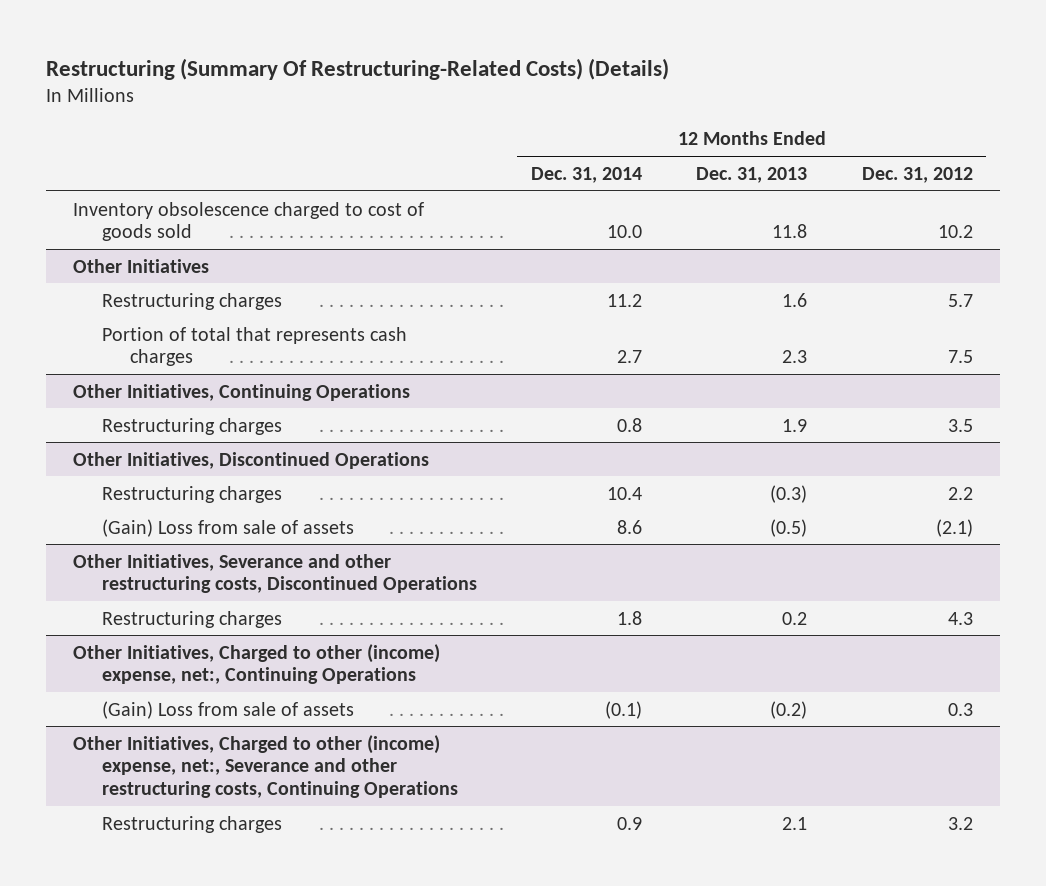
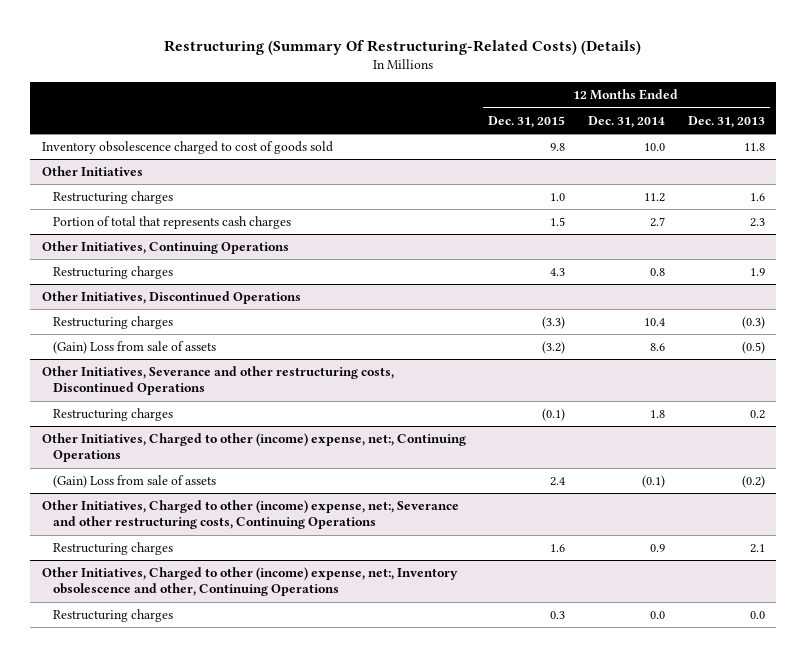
[861,166,973,183] Dec. 31, 2012 -> none
none -> [488,115,566,128] Dec. 31, 2015
none -> [41,567,458,597] Other Initiatives, Charged to other (income) expense, net:, Inventory obsolescence and other, Continuing Operations
none -> [52,609,173,623] Restructuring charges

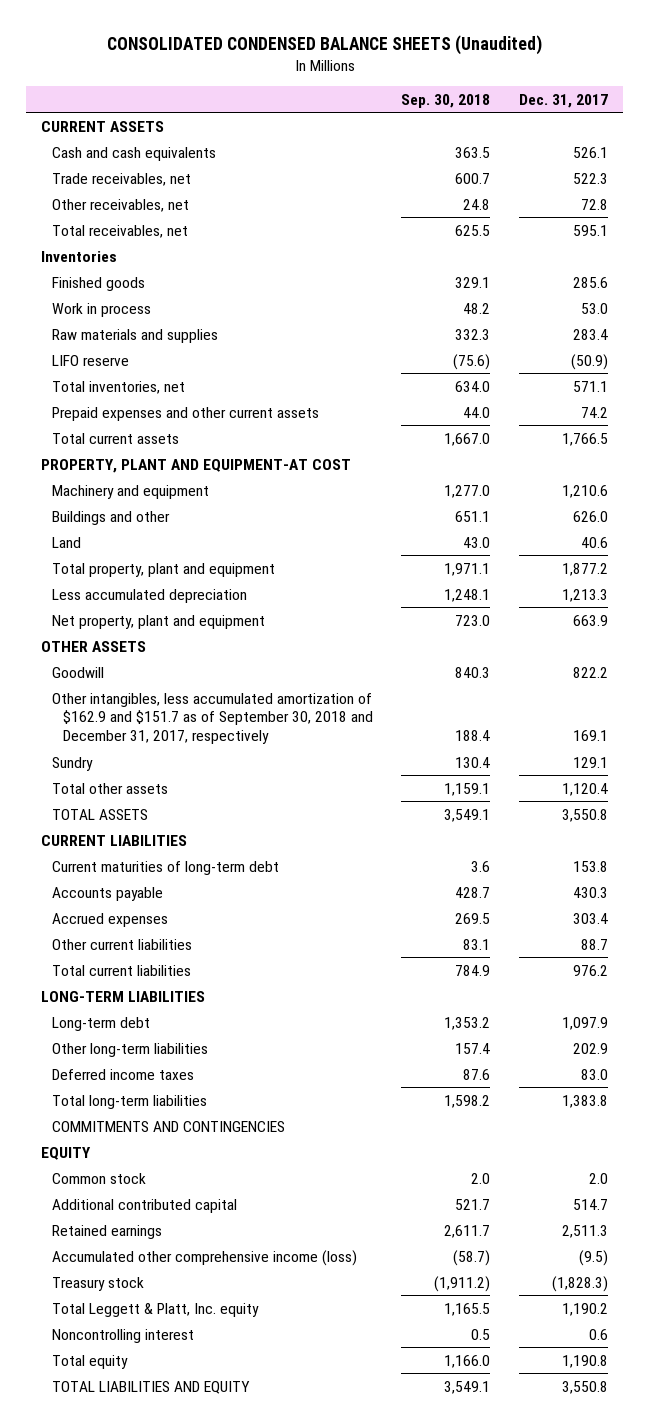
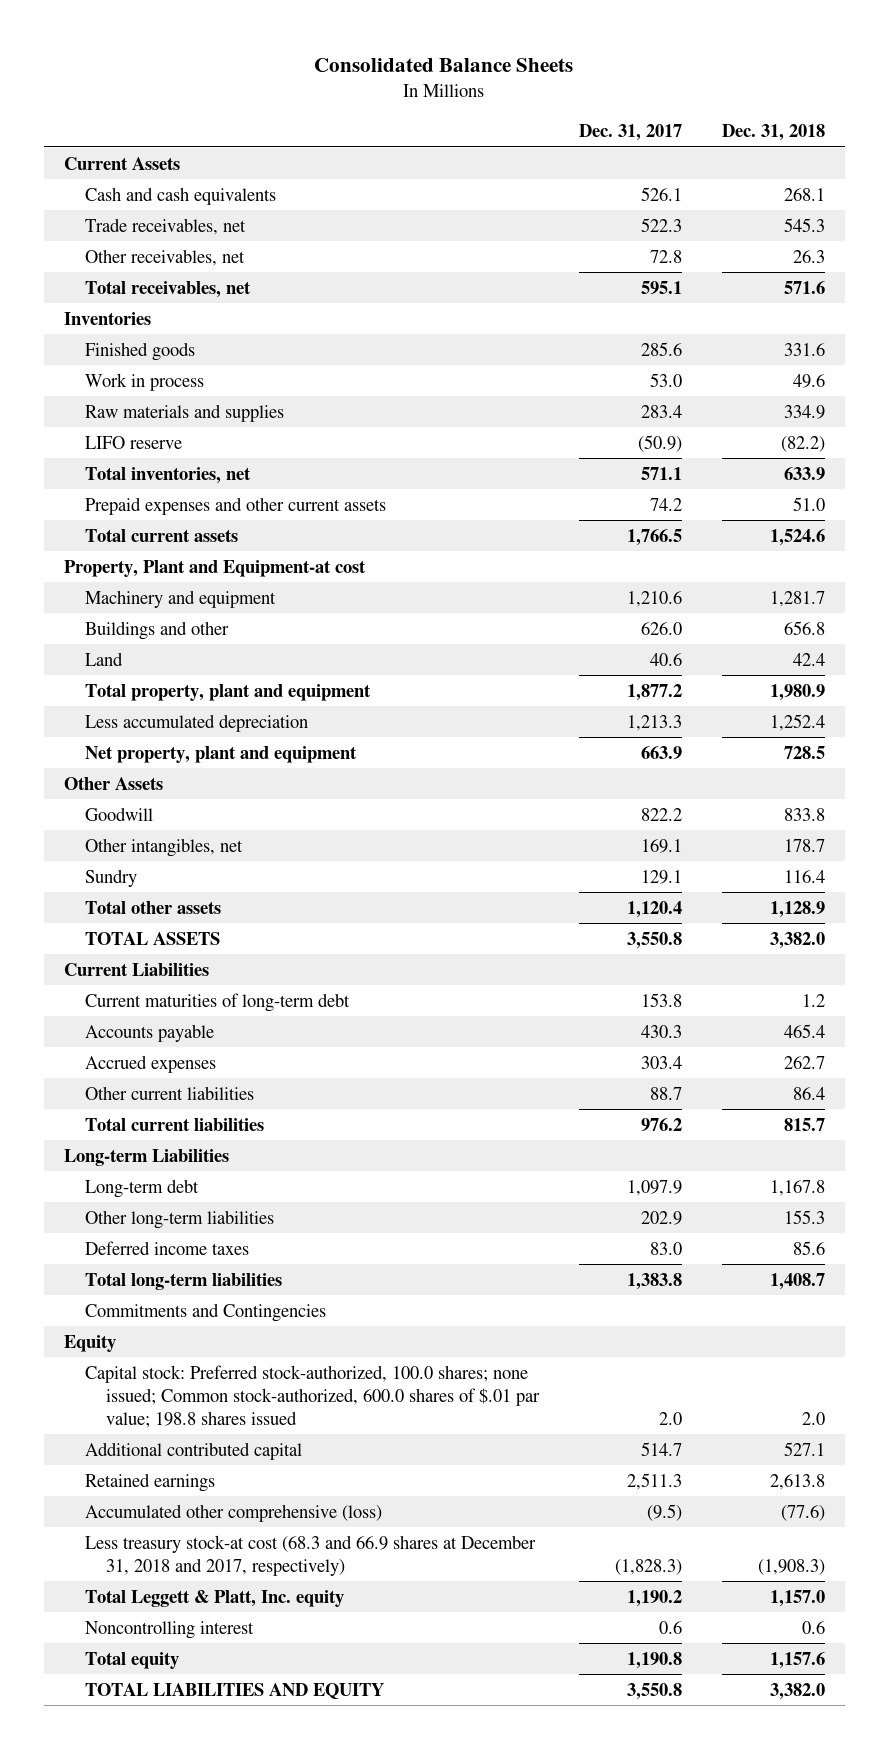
[106,35,542,56] CONSOLIDATED CONDENSED BALANCE SHEETS (Unaudited) -> [314,58,574,73] Consolidated Balance Sheets
[401,93,491,108] Sep. 30, 2018 -> none
none -> [722,124,826,142] Dec. 31, 2018
[40,120,164,132] CURRENT ASSETS -> [63,156,180,170] Current Assets
[40,458,351,473] PROPERTY, PLANT AND EQUIPMENT-AT COST -> [63,559,366,577] Property, Plant and Equipment-at cost
[40,640,146,652] OTHER ASSETS -> [63,776,163,790] Other Assets
[51,692,373,745] Other intangibles, less accumulated amortization of $162.9 and $151.7 as of September 30, 2018 and December 31, 2017, respectively -> [84,837,243,857] Other intangibles, net
[40,834,187,846] CURRENT LIABILITIES -> [63,962,209,976] Current Liabilities
[40,990,205,1002] LONG-TERM LIABILITIES -> [63,1148,229,1166] Long-term Liabilities
[51,1120,285,1132] COMMITMENTS AND CONTINGENCIES -> [84,1302,326,1322] Commitments and Contingencies
[40,1146,91,1160] EQUITY -> [63,1334,116,1352] Equity
[51,1172,146,1184] Common stock -> [84,1364,541,1429] Capital stock: Preferred stock-authorized, 100.0 shares; none issued; Common stock-authorized, 600.0 shares of $.01 par value; 198.8 shares issued
[51,1249,357,1266] Accumulated other comprehensive income (loss) -> [84,1503,382,1522] Accumulated other comprehensive (loss)
[51,1276,144,1291] Treasury stock -> [84,1534,536,1576] Less treasury stock-at cost (68.3 and 66.9 shares at December 31, 2018 and 2017, respectively)

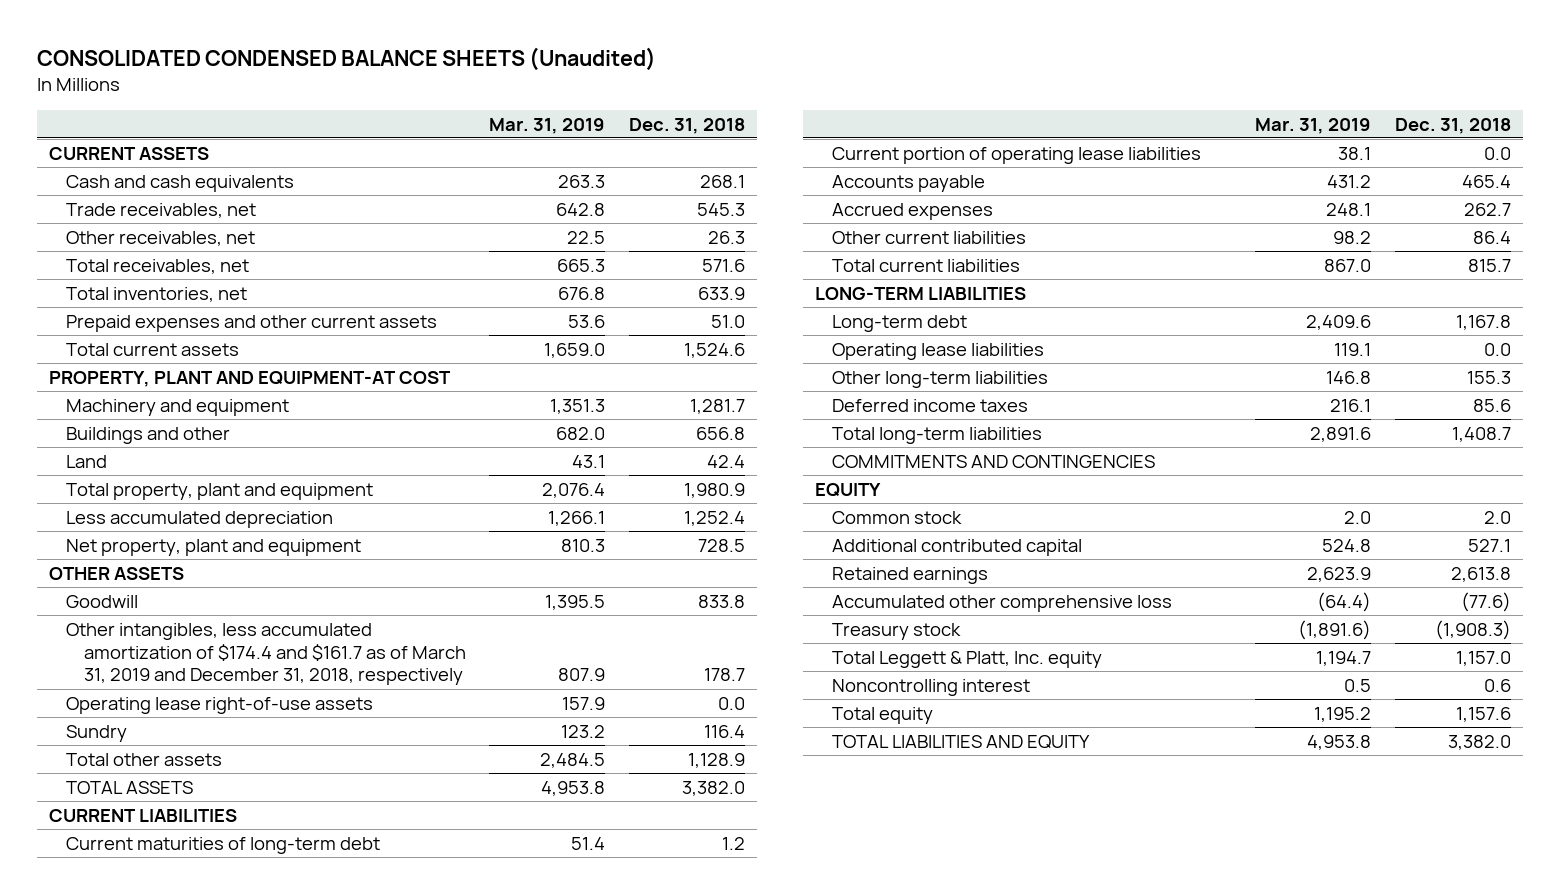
[314,58,574,73] Consolidated Balance Sheets -> [37,46,657,71] CONSOLIDATED CONDENSED BALANCE SHEETS (Unaudited)
[579,124,683,142] Dec. 31, 2017 -> none
none -> [489,117,606,134] Mar. 31, 2019
[63,156,180,170] Current Assets -> [48,146,209,160] CURRENT ASSETS
[63,311,151,325] Inventories -> none
[84,341,195,361] Finished goods -> none
[84,372,204,391] Work in process -> none
[84,403,284,422] Raw materials and supplies -> none
[84,435,182,449] LIFO reserve -> none
[63,559,366,577] Property, Plant and Equipment-at cost -> [48,370,451,387] PROPERTY, PLANT AND EQUIPMENT-AT COST
[63,776,163,790] Other Assets -> [48,566,184,580] OTHER ASSETS
[84,837,243,857] Other intangibles, net -> [66,622,466,686] Other intangibles, less accumulated amortization of $174.4 and $161.7 as of March 31, 2019 and December 31, 2018, respectively
none -> [66,696,374,714] Operating lease right-of-use assets
[63,962,209,976] Current Liabilities -> [48,808,237,822] CURRENT LIABILITIES
none -> [832,146,1202,164] Current portion of operating lease liabilities
[63,1148,229,1166] Long-term Liabilities -> [815,286,1027,300] LONG-TERM LIABILITIES
none -> [832,342,1045,360] Operating lease liabilities
[84,1302,326,1322] Commitments and Contingencies -> [832,454,1156,468] COMMITMENTS AND CONTINGENCIES
[63,1334,116,1352] Equity -> [815,482,882,497] EQUITY
[84,1364,541,1429] Capital stock: Preferred stock-authorized, 100.0 shares; none issued; Common stock-authorized, 600.0 shares of $.01 par value; 198.8 shares issued -> [832,510,963,524] Common stock
[84,1503,382,1522] Accumulated other comprehensive (loss) -> [832,594,1173,612] Accumulated other comprehensive loss
[84,1534,536,1576] Less treasury stock-at cost (68.3 and 66.9 shares at December 31, 2018 and 2017, respectively) -> [832,622,962,640] Treasury stock

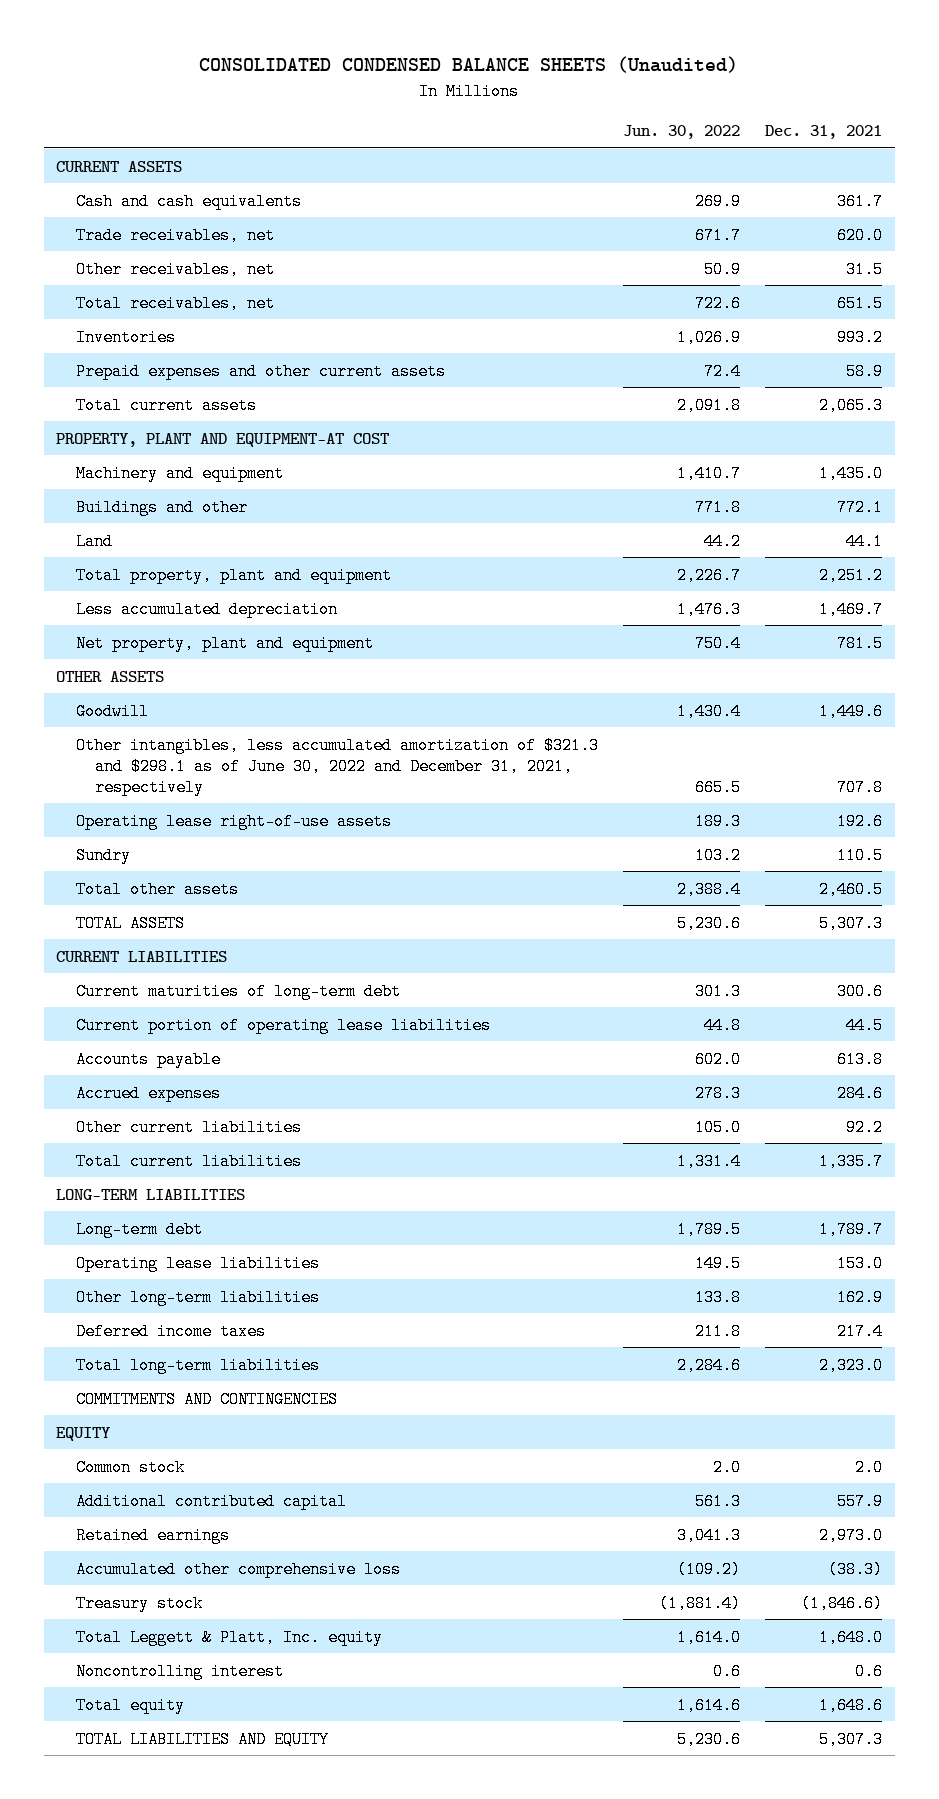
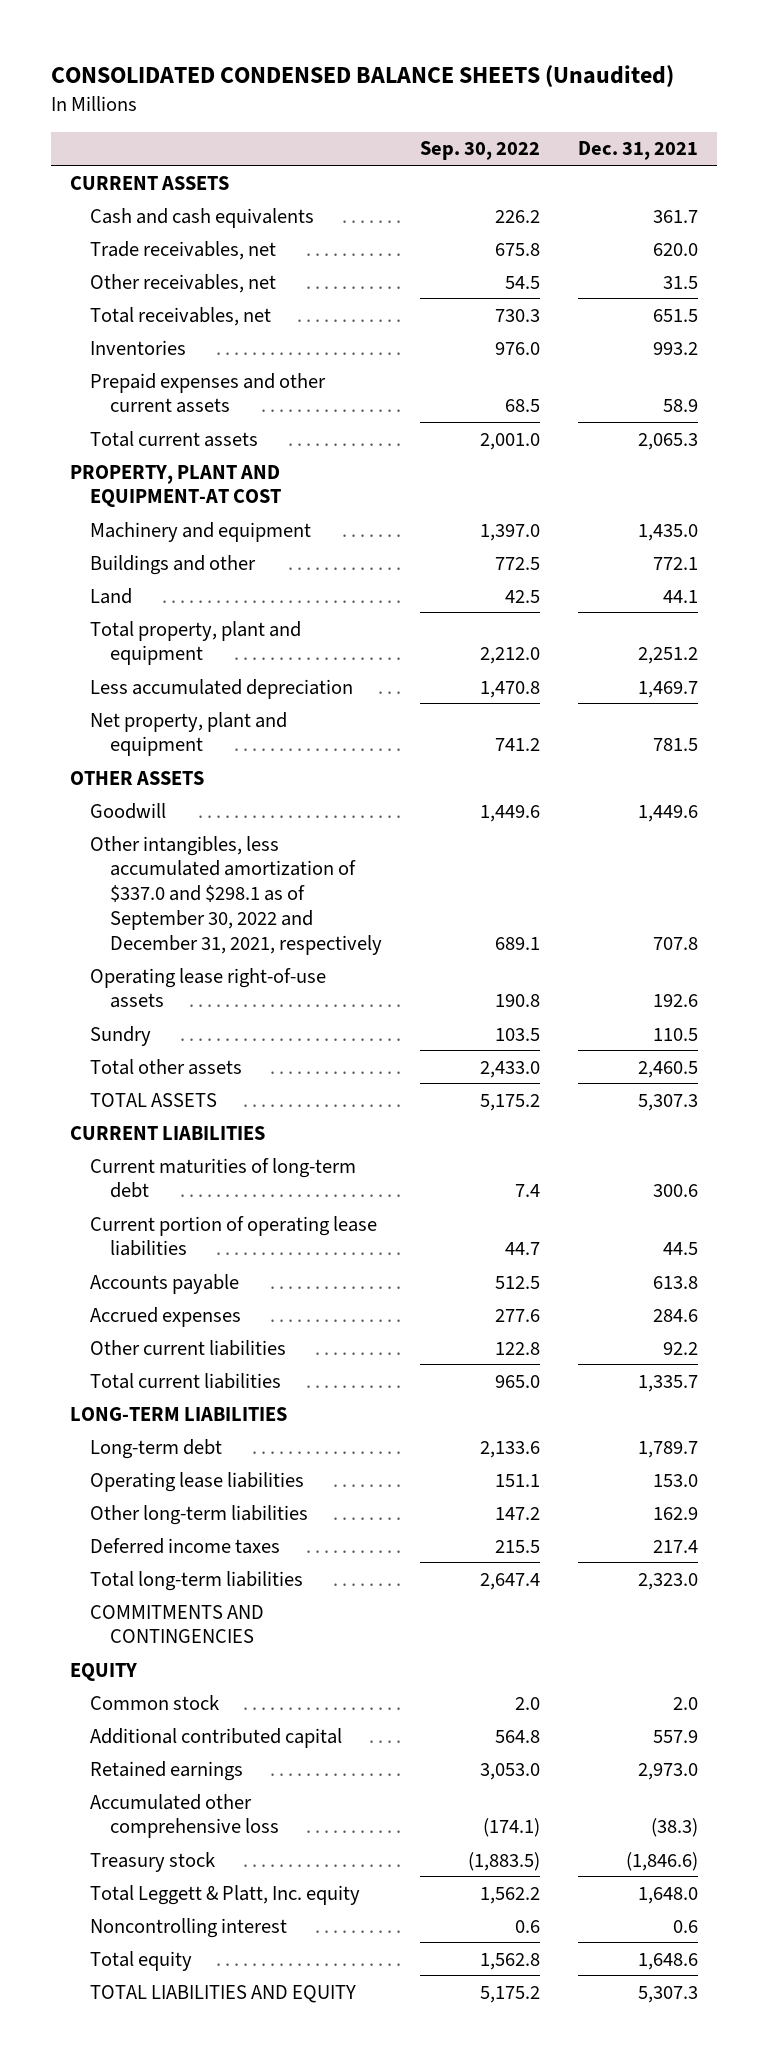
[623,124,741,139] Jun. 30, 2022 -> none
none -> [419,141,540,161] Sep. 30, 2022
[75,736,599,796] Other intangibles, less accumulated amortization of $321.3 and $298.1 as of June 30, 2022 and December 31, 2021, respectively -> [89,835,382,955] Other intangibles, less accumulated amortization of $337.0 and $298.1 as of September 30, 2022 and December 31, 2021, respectively

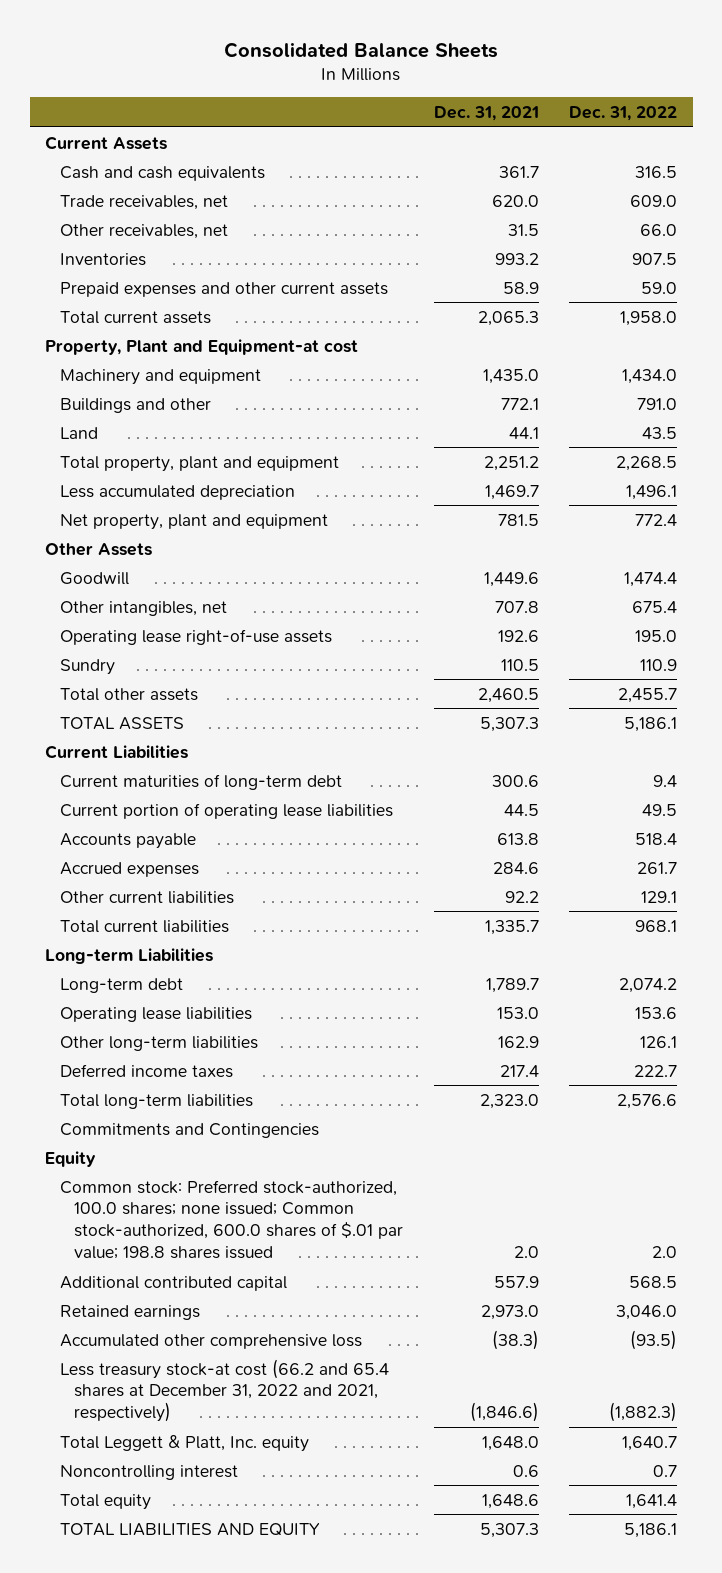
[50,65,674,88] CONSOLIDATED CONDENSED BALANCE SHEETS (Unaudited) -> [224,41,499,58] Consolidated Balance Sheets
[419,141,540,161] Sep. 30, 2022 -> none
none -> [569,105,678,121] Dec. 31, 2022
[69,175,229,190] CURRENT ASSETS -> [44,135,167,150] Current Assets
[89,306,271,326] Total receivables, net -> none
[69,464,281,508] PROPERTY, PLANT AND EQUIPMENT-AT COST -> [44,338,358,355] Property, Plant and Equipment-at cost
[69,770,204,785] OTHER ASSETS -> [44,542,152,556] Other Assets
[89,835,382,955] Other intangibles, less accumulated amortization of $337.0 and $298.1 as of September 30, 2022 and December 31, 2021, respectively -> [59,600,227,616] Other intangibles, net
[69,1125,265,1140] CURRENT LIABILITIES -> [44,744,188,759] Current Liabilities
[69,1406,287,1421] LONG-TERM LIABILITIES -> [44,947,213,964] Long-term Liabilities
[89,1604,264,1644] COMMITMENTS AND CONTINGENCIES -> [59,1122,319,1138] Commitments and Contingencies
[69,1662,137,1681] EQUITY -> [44,1150,96,1167] Equity
[89,1694,219,1710] Common stock -> [59,1179,404,1259] Common stock: Preferred stock-authorized, 100.0 shares; none issued; Common stock-authorized, 600.0 shares of $.01 par value; 198.8 shares issued
[89,1851,215,1872] Treasury stock -> [59,1358,389,1423] Less treasury stock-at cost (66.2 and 65.4 shares at December 31, 2022 and 2021, respectively)

